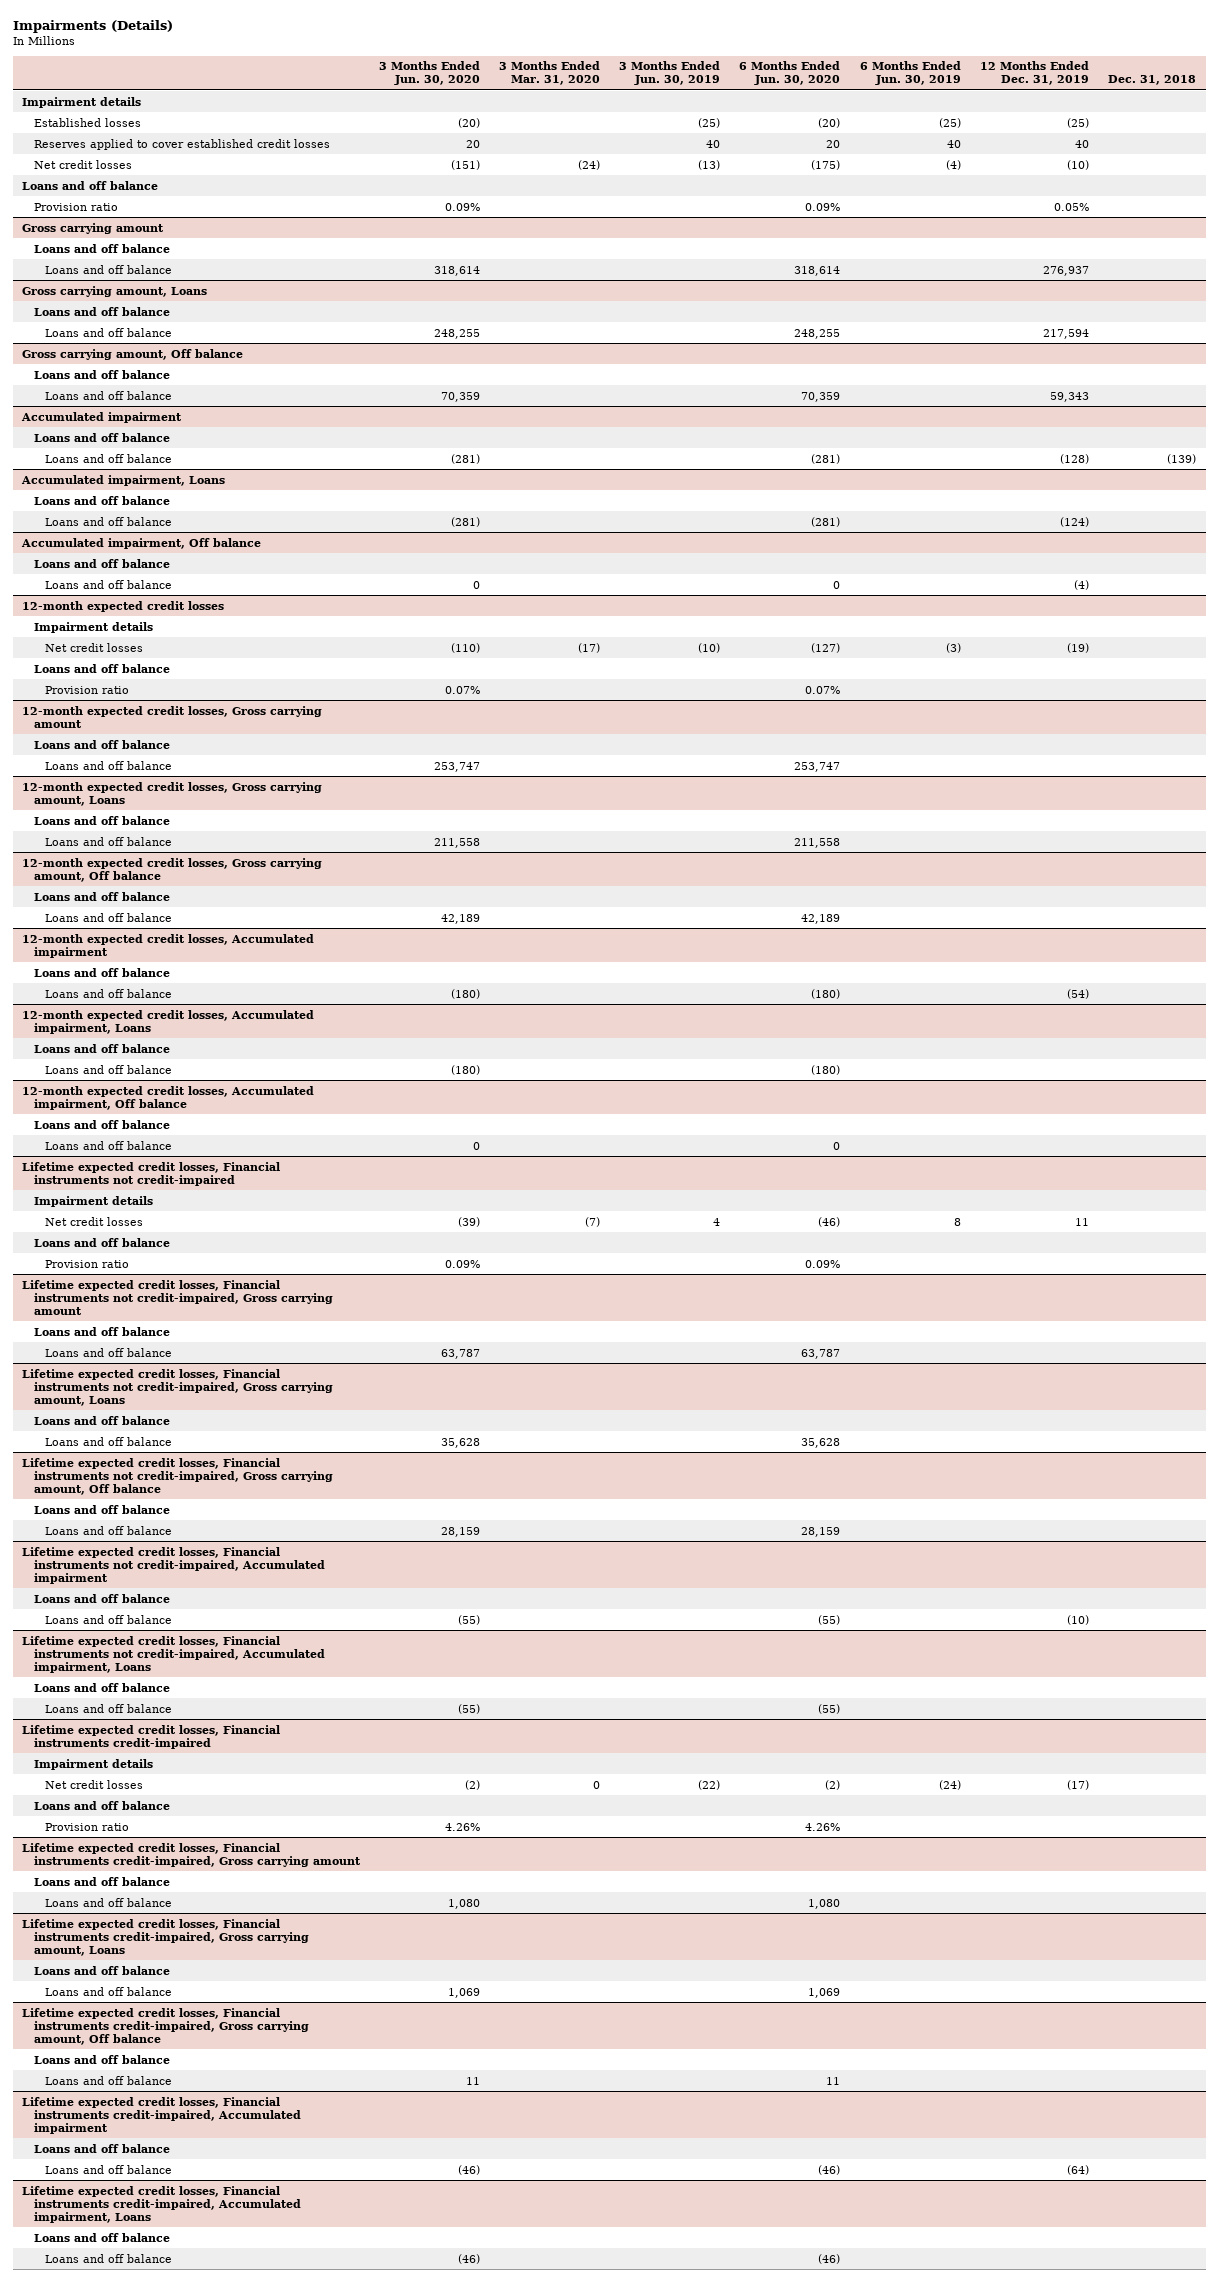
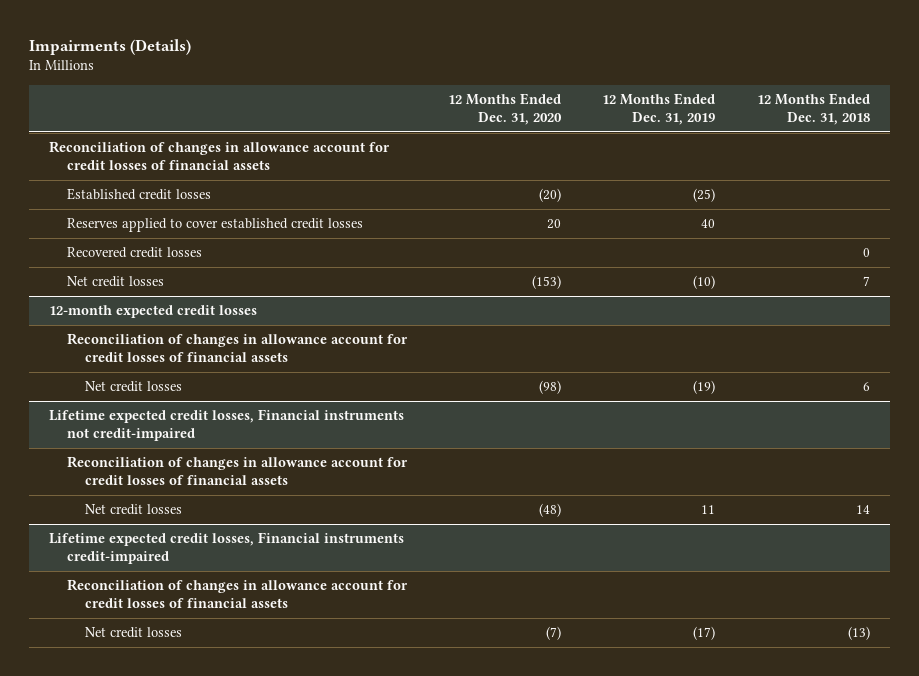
[378,61,480,86] 3 Months Ended Jun. 30, 2020 -> none
[499,61,601,86] 3 Months Ended Mar. 31, 2020 -> none
[619,61,721,86] 3 Months Ended Jun. 30, 2019 -> none
[739,61,841,86] 6 Months Ended Jun. 30, 2020 -> none
[859,61,961,86] 6 Months Ended Jun. 30, 2019 -> none
[1107,75,1196,86] Dec. 31, 2018 -> none
none -> [448,92,563,125] 12 Months Ended Dec. 31, 2020
none -> [756,92,870,125] 12 Months Ended Dec. 31, 2018
[22,96,142,108] Impairment details -> [49,140,391,171] Reconciliation of changes in allowance account for credit losses of financial assets
[33,117,141,127] Established losses -> [67,187,212,200] Established credit losses
none -> [67,246,203,258] Recovered credit losses
[22,180,159,190] Loans and off balance -> none
[33,202,118,211] Provision ratio -> none
[22,222,165,234] Gross carrying amount -> none
[33,243,170,253] Loans and off balance -> none
[45,264,173,274] Loans and off balance -> none
[22,285,208,297] Gross carrying amount, Loans -> none
[33,306,170,316] Loans and off balance -> none
[45,327,173,337] Loans and off balance -> none
[22,348,244,360] Gross carrying amount, Off balance -> none
[33,369,170,379] Loans and off balance -> none
[45,390,173,400] Loans and off balance -> none
[21,411,183,423] Accumulated impairment -> none
[33,432,170,442] Loans and off balance -> none
[45,453,173,463] Loans and off balance -> none
[21,474,226,486] Accumulated impairment, Loans -> none
[33,495,170,505] Loans and off balance -> none
[45,516,173,526] Loans and off balance -> none
[21,537,262,549] Accumulated impairment, Off balance -> none
[33,558,170,568] Loans and off balance -> none
[45,579,173,589] Loans and off balance -> none
[33,621,153,633] Impairment details -> [67,332,409,363] Reconciliation of changes in allowance account for credit losses of financial assets
[33,663,170,673] Loans and off balance -> none
[45,685,130,694] Provision ratio -> none
[22,705,323,728] 12-month expected credit losses, Gross carrying amount -> none
[33,739,170,749] Loans and off balance -> none
[45,760,173,770] Loans and off balance -> none
[22,781,323,806] 12-month expected credit losses, Gross carrying amount, Loans -> none
[33,815,170,825] Loans and off balance -> none
[45,836,173,846] Loans and off balance -> none
[22,857,323,882] 12-month expected credit losses, Gross carrying amount, Off balance -> none
[33,891,170,901] Loans and off balance -> none
[45,912,173,922] Loans and off balance -> none
[22,933,315,958] 12-month expected credit losses, Accumulated impairment -> none
[33,967,170,977] Loans and off balance -> none
[45,988,173,998] Loans and off balance -> none
[22,1009,315,1034] 12-month expected credit losses, Accumulated impairment, Loans -> none
[33,1043,170,1053] Loans and off balance -> none
[45,1064,173,1074] Loans and off balance -> none
[22,1085,315,1110] 12-month expected credit losses, Accumulated impairment, Off balance -> none
[33,1119,170,1129] Loans and off balance -> none
[45,1140,173,1150] Loans and off balance -> none
[33,1195,153,1207] Impairment details -> [67,455,409,486] Reconciliation of changes in allowance account for credit losses of financial assets
[33,1237,170,1247] Loans and off balance -> none
[45,1259,130,1268] Provision ratio -> none
[22,1279,333,1315] Lifetime expected credit losses, Financial instruments not credit-impaired, Gross carrying amount -> none
[33,1326,170,1336] Loans and off balance -> none
[45,1347,173,1357] Loans and off balance -> none
[22,1368,333,1406] Lifetime expected credit losses, Financial instruments not credit-impaired, Gross carrying amount, Loans -> none
[33,1415,170,1425] Loans and off balance -> none
[45,1436,173,1446] Loans and off balance -> none
[22,1457,333,1495] Lifetime expected credit losses, Financial instruments not credit-impaired, Gross carrying amount, Off balance -> none
[33,1504,170,1514] Loans and off balance -> none
[45,1525,173,1535] Loans and off balance -> none
[22,1546,325,1584] Lifetime expected credit losses, Financial instruments not credit-impaired, Accumulated impairment -> none
[33,1593,170,1603] Loans and off balance -> none
[45,1614,173,1624] Loans and off balance -> none
[22,1635,325,1673] Lifetime expected credit losses, Financial instruments not credit-impaired, Accumulated impairment, Loans -> none
[33,1682,170,1692] Loans and off balance -> none
[45,1703,173,1713] Loans and off balance -> none
[33,1758,153,1770] Impairment details -> [67,578,409,609] Reconciliation of changes in allowance account for credit losses of financial assets
[33,1800,170,1810] Loans and off balance -> none
[45,1822,130,1831] Provision ratio -> none
[22,1842,361,1867] Lifetime expected credit losses, Financial instruments credit-impaired, Gross carrying amount -> none
[33,1876,170,1886] Loans and off balance -> none
[45,1897,173,1907] Loans and off balance -> none
[22,1918,309,1956] Lifetime expected credit losses, Financial instruments credit-impaired, Gross carrying amount, Loans -> none
[33,1965,170,1975] Loans and off balance -> none
[45,1986,173,1996] Loans and off balance -> none
[22,2007,309,2045] Lifetime expected credit losses, Financial instruments credit-impaired, Gross carrying amount, Off balance -> none
[33,2054,170,2064] Loans and off balance -> none
[45,2075,173,2085] Loans and off balance -> none
[22,2096,301,2134] Lifetime expected credit losses, Financial instruments credit-impaired, Accumulated impairment -> none
[33,2143,170,2153] Loans and off balance -> none
[45,2164,173,2174] Loans and off balance -> none
[22,2185,301,2223] Lifetime expected credit losses, Financial instruments credit-impaired, Accumulated impairment, Loans -> none
[33,2232,170,2242] Loans and off balance -> none
[45,2253,173,2263] Loans and off balance -> none

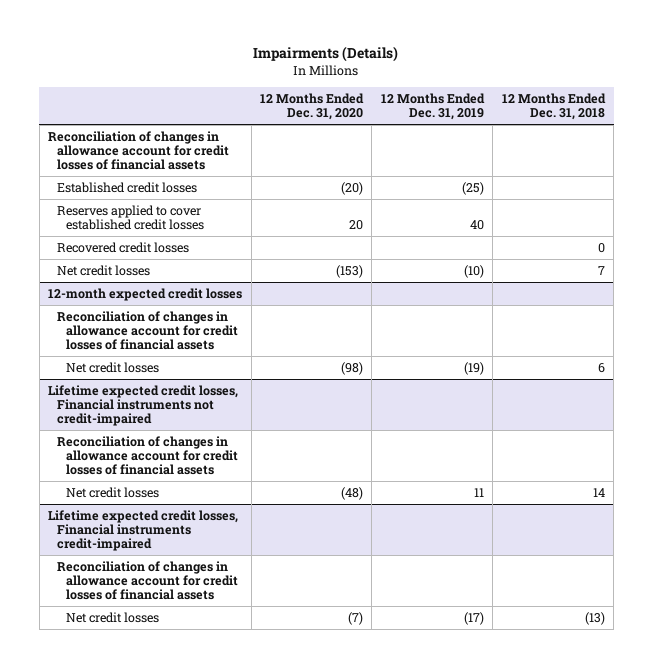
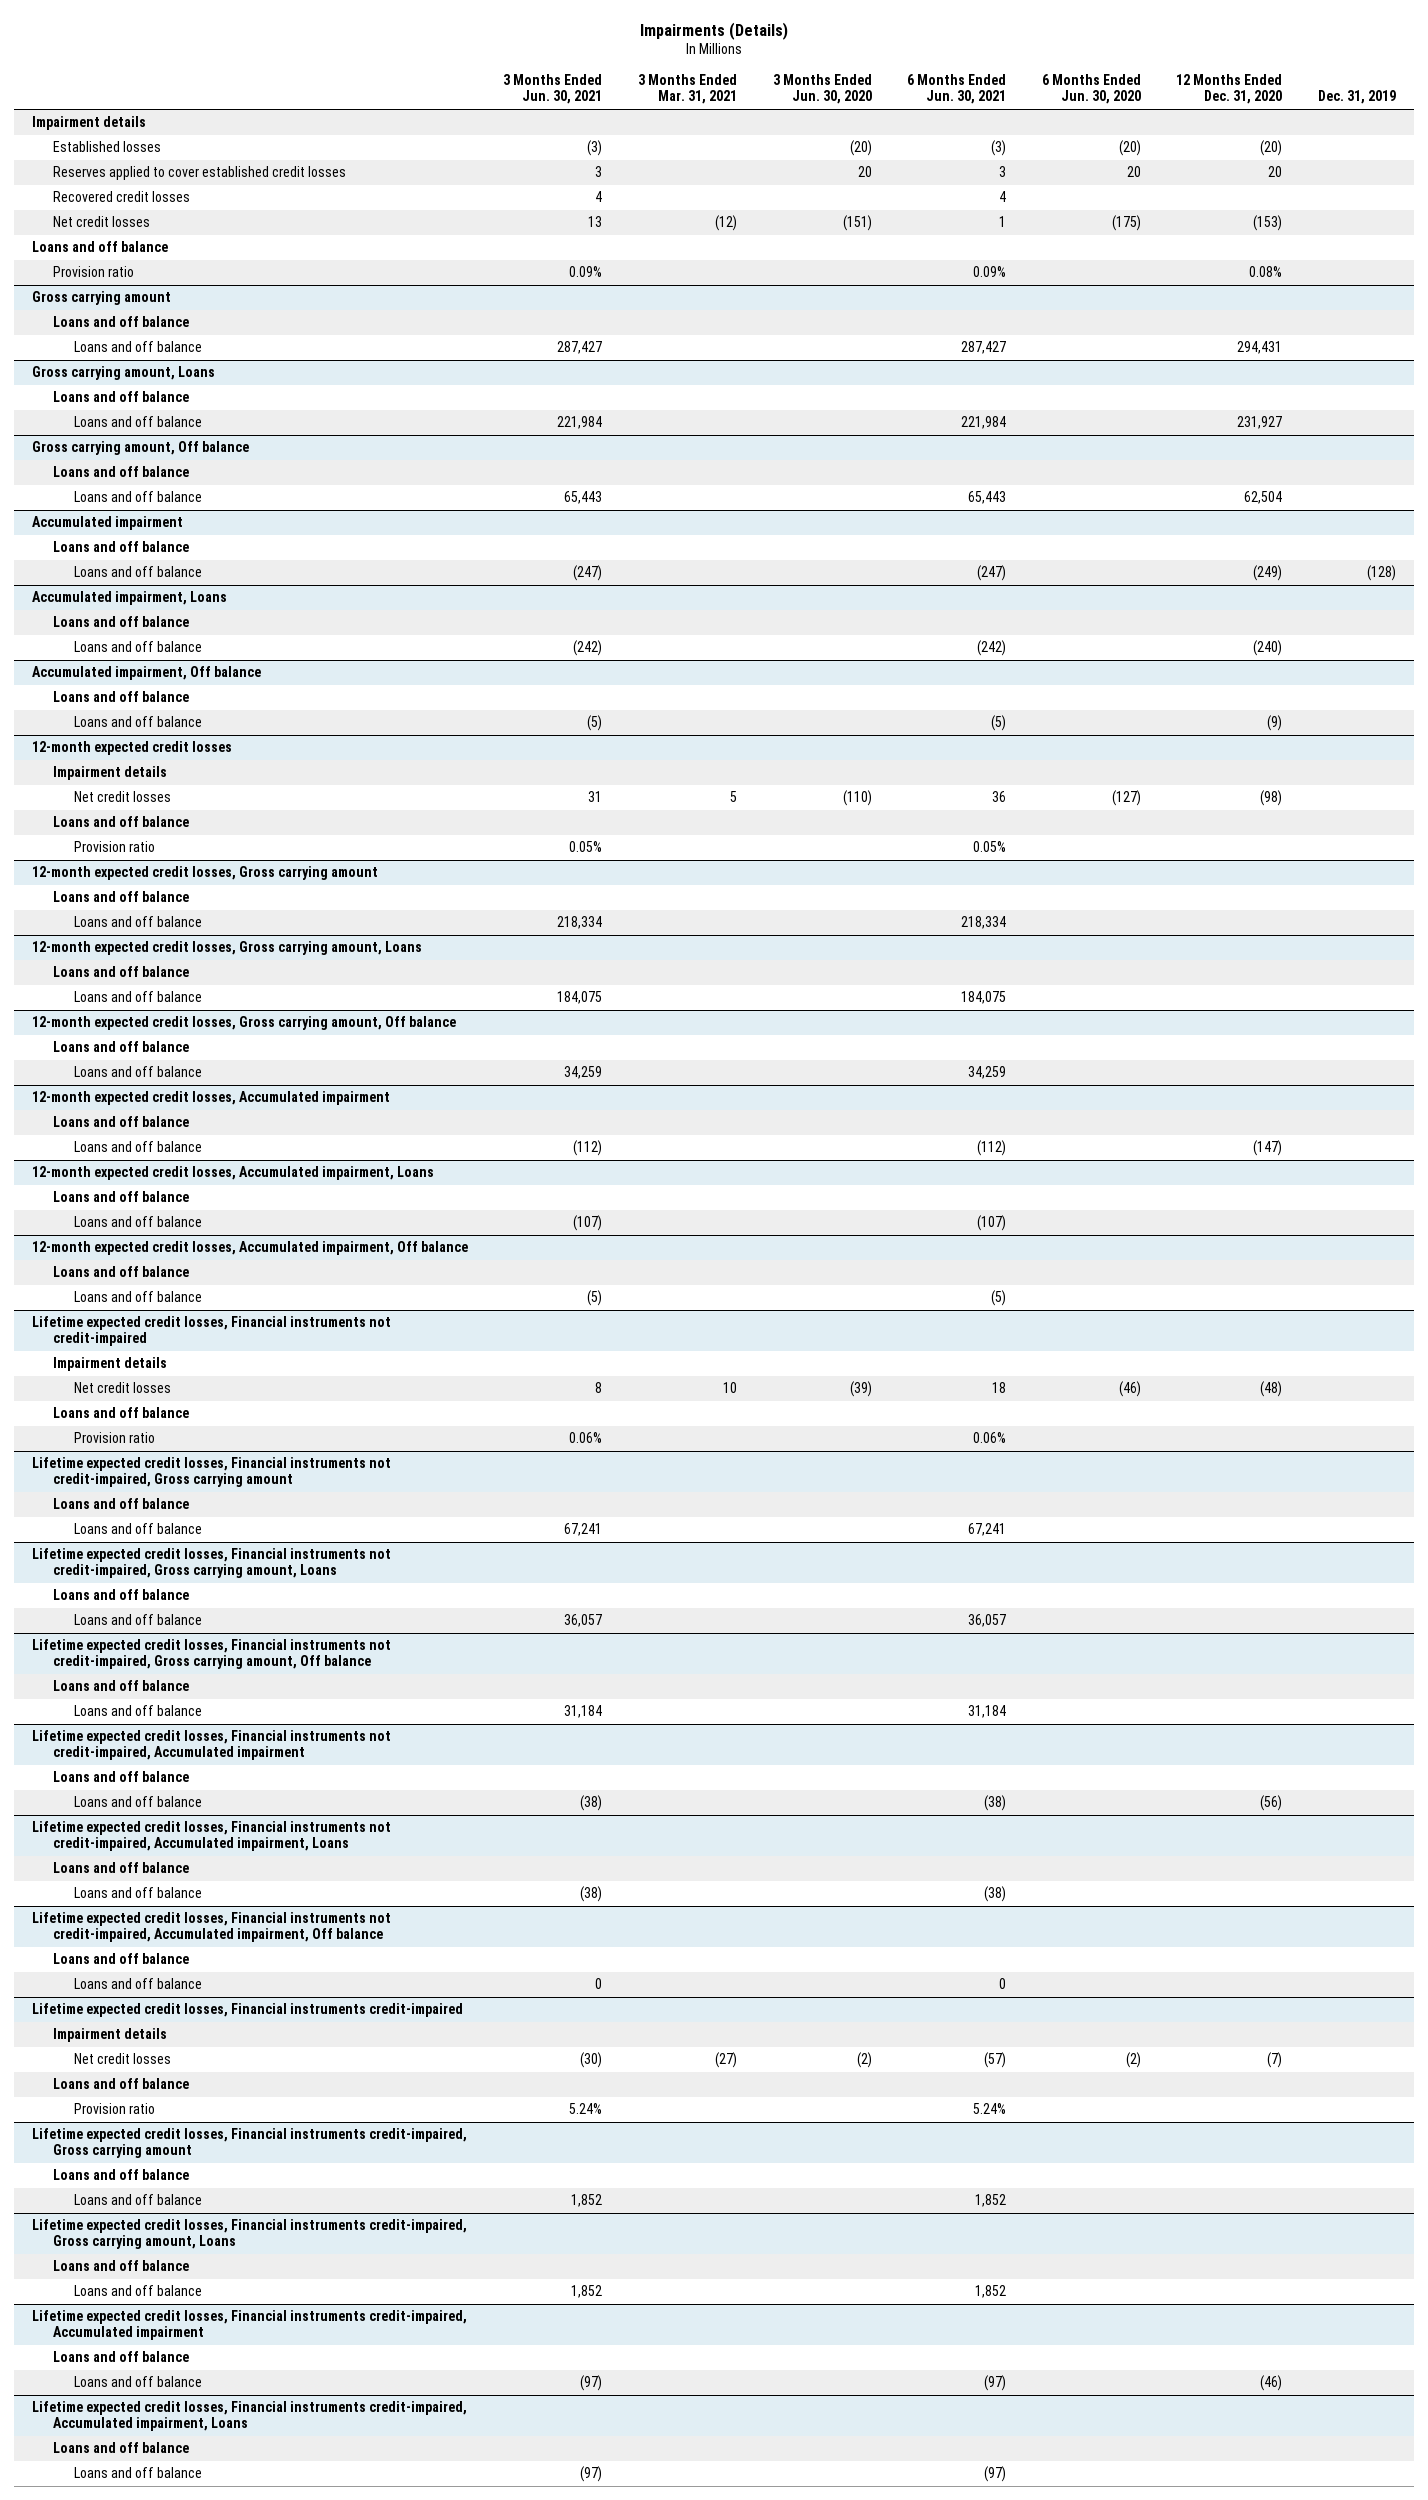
[380,92,485,121] 12 Months Ended Dec. 31, 2019 -> none
[501,92,606,121] 12 Months Ended Dec. 31, 2018 -> none
none -> [503,74,603,105] 3 Months Ended Jun. 30, 2021
none -> [638,74,738,105] 3 Months Ended Mar. 31, 2021
none -> [772,74,872,105] 3 Months Ended Jun. 30, 2020
none -> [907,74,1007,105] 6 Months Ended Jun. 30, 2021
none -> [1041,74,1141,105] 6 Months Ended Jun. 30, 2020
none -> [1318,90,1397,105] Dec. 31, 2019
[48,130,229,171] Reconciliation of changes in allowance account for credit losses of financial assets -> [31,116,146,131] Impairment details
[56,181,197,193] Established credit losses -> [52,141,161,153] Established losses
none -> [31,241,168,253] Loans and off balance
none -> [52,266,134,278] Provision ratio
none -> [31,291,171,306] Gross carrying amount
none -> [52,316,189,328] Loans and off balance
none -> [73,341,202,353] Loans and off balance
none -> [31,366,215,381] Gross carrying amount, Loans
none -> [52,391,189,403] Loans and off balance
none -> [73,416,202,428] Loans and off balance
none -> [31,441,249,456] Gross carrying amount, Off balance
none -> [52,466,189,478] Loans and off balance
none -> [73,491,202,503] Loans and off balance
none -> [31,516,183,531] Accumulated impairment
none -> [52,541,189,553] Loans and off balance
none -> [73,566,202,578] Loans and off balance
none -> [31,591,227,606] Accumulated impairment, Loans
none -> [52,616,189,628] Loans and off balance
none -> [73,641,202,653] Loans and off balance
none -> [31,666,261,681] Accumulated impairment, Off balance
none -> [52,691,189,703] Loans and off balance
none -> [73,716,202,728] Loans and off balance
[56,310,238,351] Reconciliation of changes in allowance account for credit losses of financial assets -> [52,766,167,781] Impairment details
none -> [52,816,189,828] Loans and off balance
none -> [73,841,155,853] Provision ratio
none -> [31,866,378,881] 12-month expected credit losses, Gross carrying amount
none -> [52,891,189,903] Loans and off balance
none -> [73,916,202,928] Loans and off balance
none -> [31,941,422,956] 12-month expected credit losses, Gross carrying amount, Loans
none -> [52,966,189,978] Loans and off balance
none -> [73,991,202,1003] Loans and off balance
none -> [31,1016,456,1031] 12-month expected credit losses, Gross carrying amount, Off balance
none -> [52,1041,189,1053] Loans and off balance
none -> [73,1066,202,1078] Loans and off balance
none -> [31,1091,390,1106] 12-month expected credit losses, Accumulated impairment
none -> [52,1116,189,1128] Loans and off balance
none -> [73,1141,202,1153] Loans and off balance
none -> [31,1166,434,1181] 12-month expected credit losses, Accumulated impairment, Loans
none -> [52,1191,189,1203] Loans and off balance
none -> [73,1216,202,1228] Loans and off balance
none -> [31,1241,468,1256] 12-month expected credit losses, Accumulated impairment, Off balance
none -> [52,1266,189,1278] Loans and off balance
none -> [73,1291,202,1303] Loans and off balance
[56,435,238,476] Reconciliation of changes in allowance account for credit losses of financial assets -> [52,1357,167,1372] Impairment details
none -> [52,1407,189,1419] Loans and off balance
none -> [73,1432,155,1444] Provision ratio
none -> [31,1457,391,1488] Lifetime expected credit losses, Financial instruments not credit-impaired, Gross carrying amount
none -> [52,1498,189,1510] Loans and off balance
none -> [73,1523,202,1535] Loans and off balance
none -> [31,1548,391,1579] Lifetime expected credit losses, Financial instruments not credit-impaired, Gross carrying amount, Loans
none -> [52,1589,189,1601] Loans and off balance
none -> [73,1614,202,1626] Loans and off balance
none -> [31,1639,391,1670] Lifetime expected credit losses, Financial instruments not credit-impaired, Gross carrying amount, Off balance
none -> [52,1680,189,1692] Loans and off balance
none -> [73,1705,202,1717] Loans and off balance
none -> [31,1730,391,1761] Lifetime expected credit losses, Financial instruments not credit-impaired, Accumulated impairment
none -> [52,1771,189,1783] Loans and off balance
none -> [73,1796,202,1808] Loans and off balance
none -> [31,1821,391,1852] Lifetime expected credit losses, Financial instruments not credit-impaired, Accumulated impairment, Loans
none -> [52,1862,189,1874] Loans and off balance
none -> [73,1887,202,1899] Loans and off balance
none -> [31,1912,391,1943] Lifetime expected credit losses, Financial instruments not credit-impaired, Accumulated impairment, Off balance
none -> [52,1953,189,1965] Loans and off balance
none -> [73,1978,202,1990] Loans and off balance
[56,560,238,601] Reconciliation of changes in allowance account for credit losses of financial assets -> [52,2028,167,2043] Impairment details
none -> [52,2078,189,2090] Loans and off balance
none -> [73,2103,155,2115] Provision ratio
none -> [31,2128,467,2159] Lifetime expected credit losses, Financial instruments credit-impaired, Gross carrying amount
none -> [52,2169,189,2181] Loans and off balance
none -> [73,2194,202,2206] Loans and off balance
none -> [31,2219,467,2250] Lifetime expected credit losses, Financial instruments credit-impaired, Gross carrying amount, Loans
none -> [52,2260,189,2272] Loans and off balance
none -> [73,2285,202,2297] Loans and off balance
none -> [31,2310,467,2341] Lifetime expected credit losses, Financial instruments credit-impaired, Accumulated impairment
none -> [52,2351,189,2363] Loans and off balance
none -> [73,2376,202,2388] Loans and off balance
none -> [31,2401,467,2432] Lifetime expected credit losses, Financial instruments credit-impaired, Accumulated impairment, Loans
none -> [52,2442,189,2454] Loans and off balance
none -> [73,2467,202,2479] Loans and off balance

